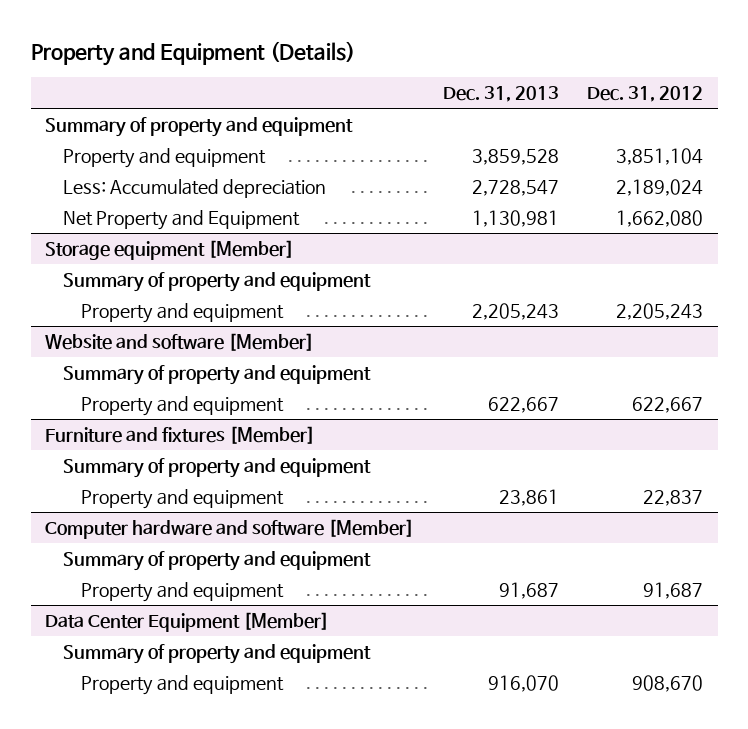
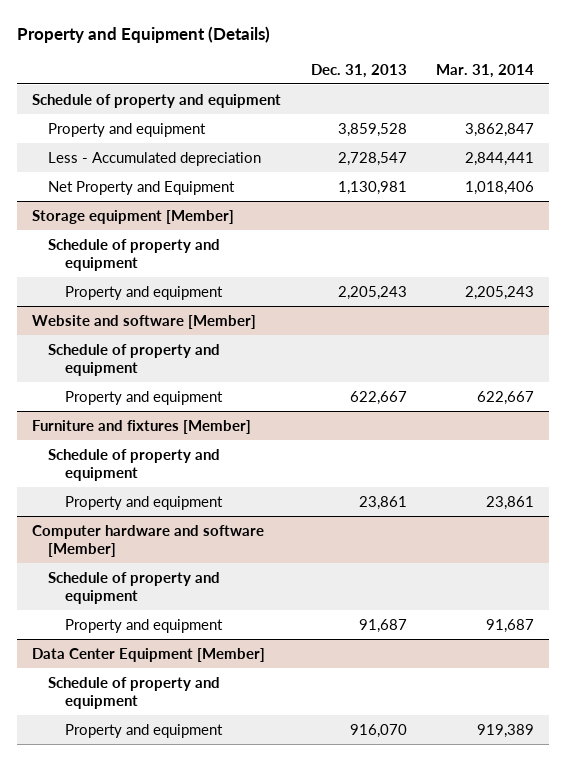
[587,85,704,102] Dec. 31, 2012 -> none
none -> [436,63,535,78] Mar. 31, 2014
[44,117,353,138] Summary of property and equipment -> [31,93,281,108] Schedule of property and equipment
[63,179,327,199] Less: Accumulated depreciation -> [48,151,262,166] Less - Accumulated depreciation
[63,272,372,293] Summary of property and equipment -> [48,238,221,272] Schedule of property and equipment
[63,365,372,386] Summary of property and equipment -> [48,343,221,377] Schedule of property and equipment
[63,458,372,479] Summary of property and equipment -> [48,448,221,482] Schedule of property and equipment
[63,551,372,572] Summary of property and equipment -> [48,571,221,605] Schedule of property and equipment
[63,644,372,665] Summary of property and equipment -> [48,676,221,710] Schedule of property and equipment

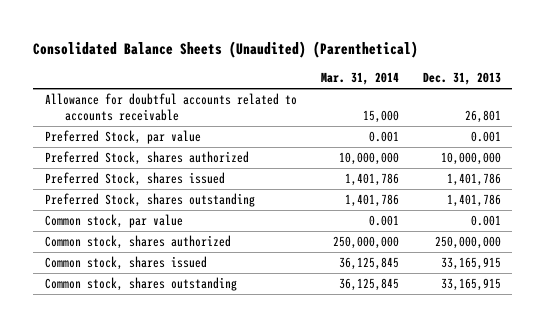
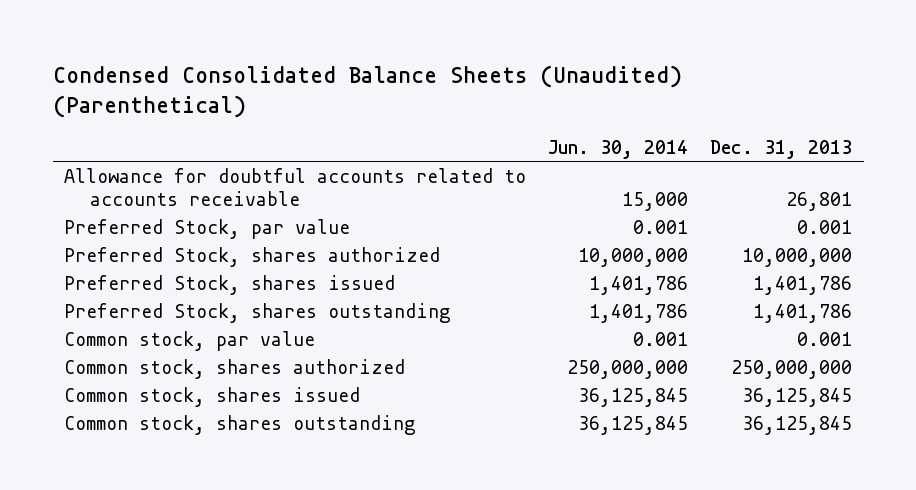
[33,40,419,58] Consolidated Balance Sheets (Unaudited) (Parenthetical) -> [52,65,682,119] Condensed Consolidated Balance Sheets (Unaudited) (Parenthetical)
[320,72,399,86] Mar. 31, 2014 -> none
none -> [548,139,689,159] Jun. 30, 2014
[440,257,501,271] 33,165,915 -> [742,387,853,407] 36,125,845
[440,278,501,292] 33,165,915 -> [742,415,853,435] 36,125,845

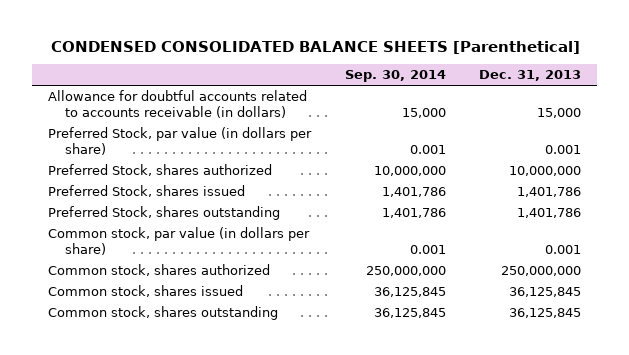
[52,65,682,119] Condensed Consolidated Balance Sheets (Unaudited) (Parenthetical) -> [50,40,580,54] CONDENSED CONSOLIDATED BALANCE SHEETS [Parenthetical]
[548,139,689,159] Jun. 30, 2014 -> none
none -> [344,70,446,83] Sep. 30, 2014
[63,167,526,206] Allowance for doubtful accounts related to accounts receivable -> [48,90,308,119] Allowance for doubtful accounts related to accounts receivable (in dollars)
[786,191,853,211] 26,801 -> [536,108,581,119] 15,000
[63,218,350,239] Preferred Stock, par value -> [48,127,313,156] Preferred Stock, par value (in dollars per share)
[63,330,315,351] Common stock, par value -> [48,227,311,256] Common stock, par value (in dollars per share)

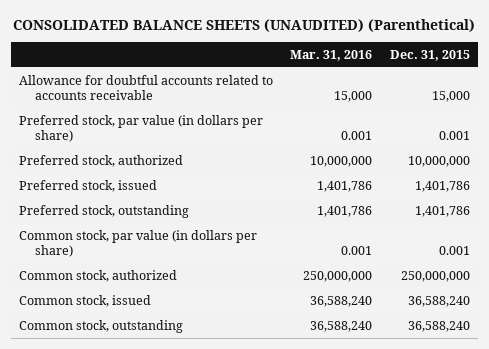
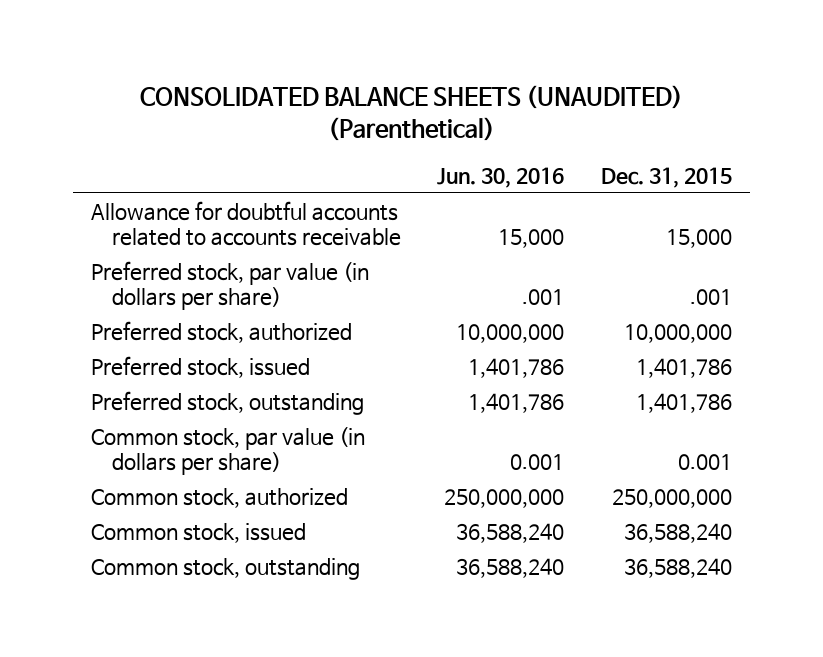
[290,49,373,61] Mar. 31, 2016 -> none
none -> [437,166,565,188] Jun. 30, 2016
[438,131,470,141] 0.001 -> [689,289,732,306] .001

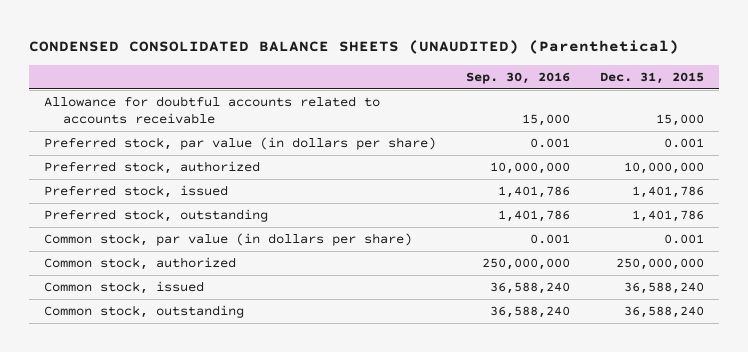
[140,84,684,142] CONSOLIDATED BALANCE SHEETS (UNAUDITED) (Parenthetical) -> [29,39,680,54] CONDENSED CONSOLIDATED BALANCE SHEETS (UNAUDITED) (Parenthetical)
[437,166,565,188] Jun. 30, 2016 -> none
none -> [466,71,571,84] Sep. 30, 2016
[689,289,732,306] .001 -> [664,138,705,149] 0.001

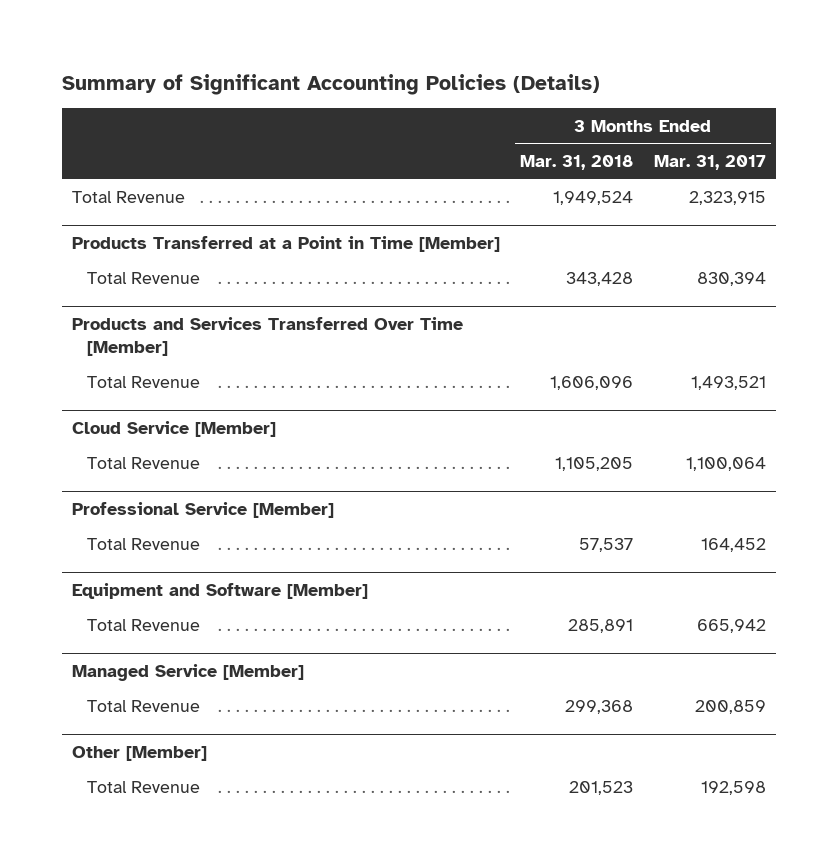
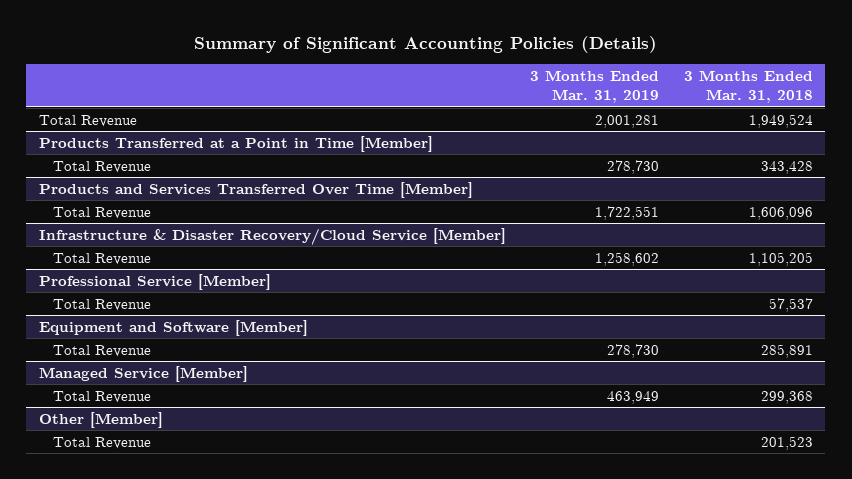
[653,155,766,171] Mar. 31, 2017 -> none
none -> [530,70,660,104] 3 Months Ended Mar. 31, 2019
[72,421,277,438] Cloud Service [Member] -> [38,227,506,245] Infrastructure & Disaster Recovery/Cloud Service [Member]

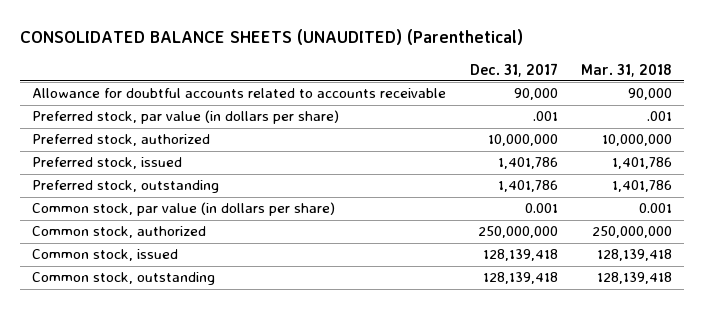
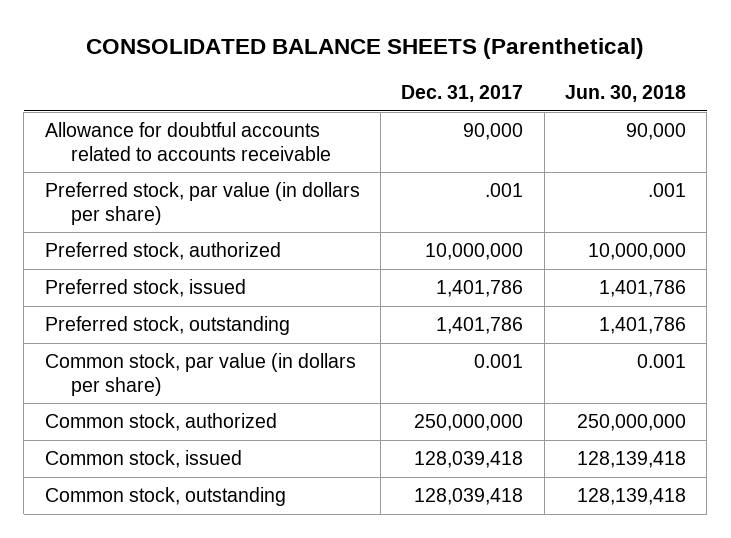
[19,29,523,46] CONSOLIDATED BALANCE SHEETS (UNAUDITED) (Parenthetical) -> [86,38,645,60] CONSOLIDATED BALANCE SHEETS (Parenthetical)
[581,63,673,77] Mar. 31, 2018 -> none
none -> [565,85,687,103] Jun. 30, 2018
[482,249,558,262] 128,139,418 -> [414,451,524,469] 128,039,418
[482,272,558,285] 128,139,418 -> [414,488,524,506] 128,039,418

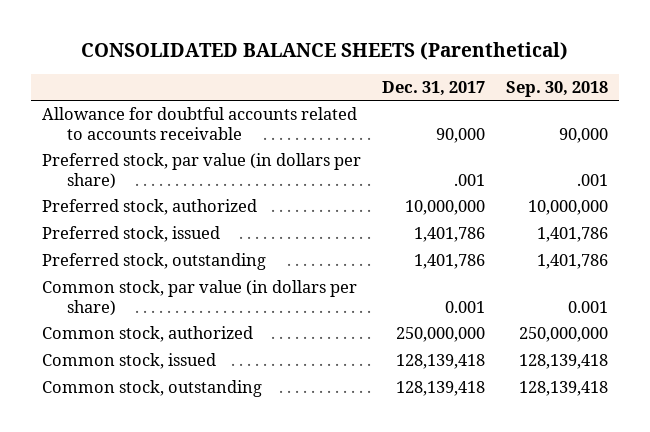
[565,85,687,103] Jun. 30, 2018 -> none
none -> [506,81,609,98] Sep. 30, 2018
[414,451,524,469] 128,039,418 -> [395,354,485,370] 128,139,418
[414,488,524,506] 128,039,418 -> [395,381,485,397] 128,139,418

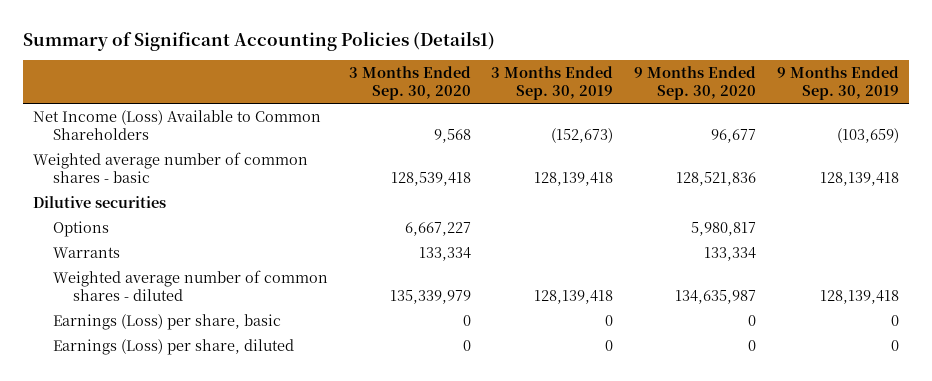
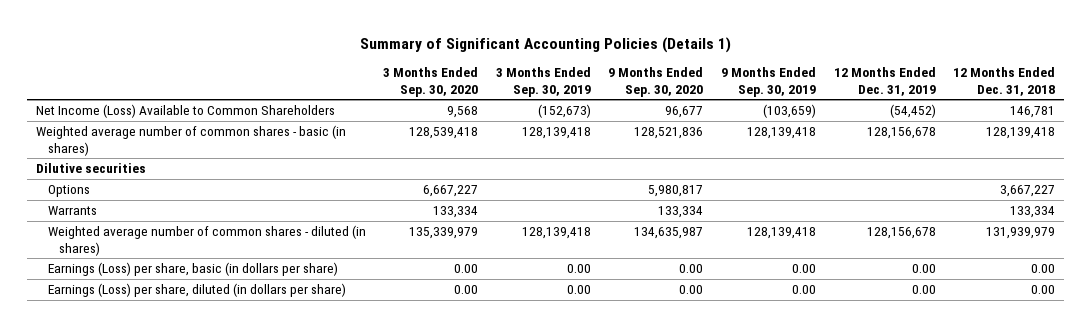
[22,30,495,51] Summary of Significant Accounting Policies (Details1) -> [359,36,731,53] Summary of Significant Accounting Policies (Details 1)
none -> [833,67,936,96] 12 Months Ended Dec. 31, 2019
none -> [953,67,1056,96] 12 Months Ended Dec. 31, 2018
[33,151,309,183] Weighted average number of common shares - basic -> [36,125,347,156] Weighted average number of common shares - basic (in shares)
[53,269,329,301] Weighted average number of common shares - diluted -> [47,225,366,256] Weighted average number of common shares - diluted (in shares)
[53,313,282,330] Earnings (Loss) per share, basic -> [47,262,338,277] Earnings (Loss) per share, basic (in dollars per share)
[462,314,471,326] 0 -> [454,264,479,274] 0.00
[605,314,614,326] 0 -> [566,264,591,274] 0.00
[748,314,757,326] 0 -> [679,264,704,274] 0.00
[890,314,899,326] 0 -> [791,264,816,274] 0.00
[53,338,295,355] Earnings (Loss) per share, diluted -> [47,283,346,298] Earnings (Loss) per share, diluted (in dollars per share)
[462,339,471,351] 0 -> [454,285,479,295] 0.00
[605,339,614,351] 0 -> [566,285,591,295] 0.00
[748,339,757,351] 0 -> [679,285,704,295] 0.00
[890,339,899,351] 0 -> [791,285,816,295] 0.00

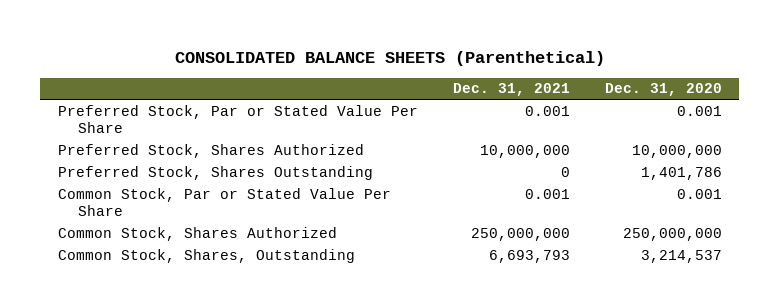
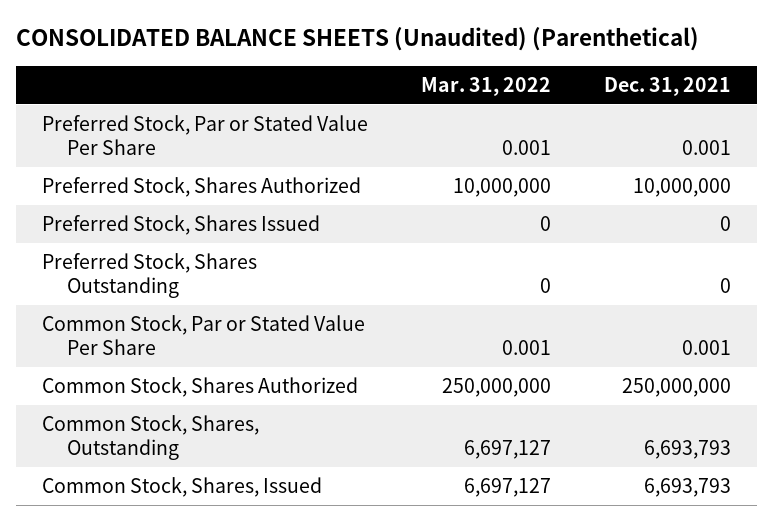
[174,50,605,66] CONSOLIDATED BALANCE SHEETS (Parenthetical) -> [15,27,699,52] CONSOLIDATED BALANCE SHEETS (Unaudited) (Parenthetical)
[604,83,722,97] Dec. 31, 2020 -> none
none -> [421,76,552,96] Mar. 31, 2022
none -> [42,215,321,236] Preferred Stock, Shares Issued
none -> [42,477,323,498] Common Stock, Shares, Issued

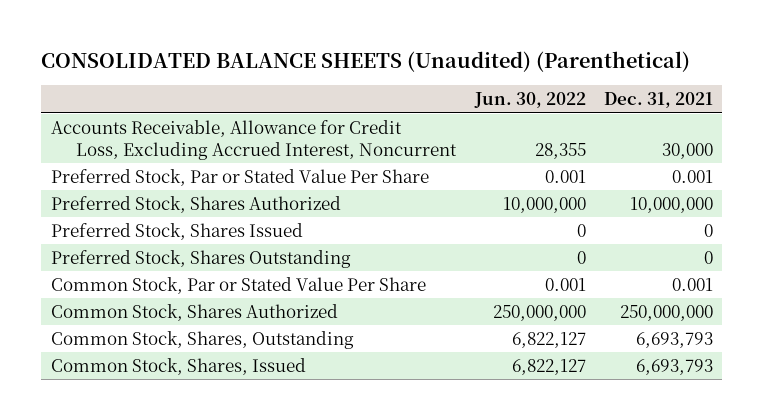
[421,76,552,96] Mar. 31, 2022 -> none
none -> [473,92,586,109] Jun. 30, 2022
none -> [50,119,458,160] Accounts Receivable, Allowance for Credit Loss, Excluding Accrued Interest, Noncurrent

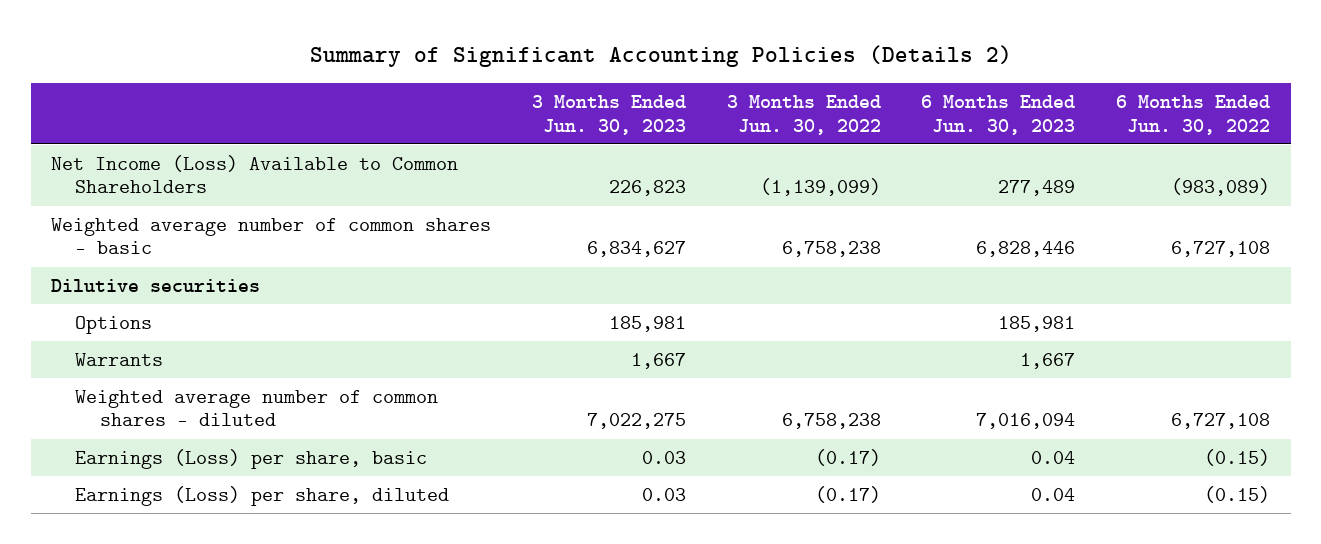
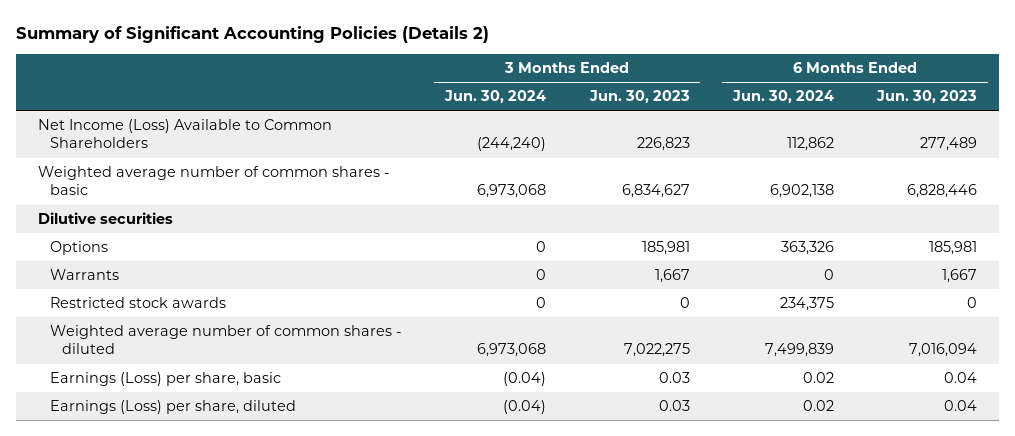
[726,94,881,135] 3 Months Ended Jun. 30, 2022 -> none
[1116,94,1271,135] 6 Months Ended Jun. 30, 2022 -> none
none -> [444,90,547,104] Jun. 30, 2024
none -> [731,90,834,104] Jun. 30, 2024
none -> [49,297,226,309] Restricted stock awards

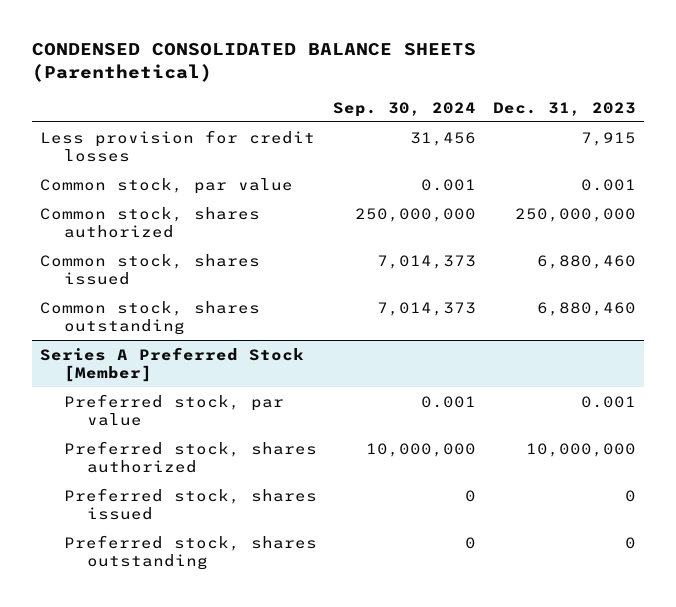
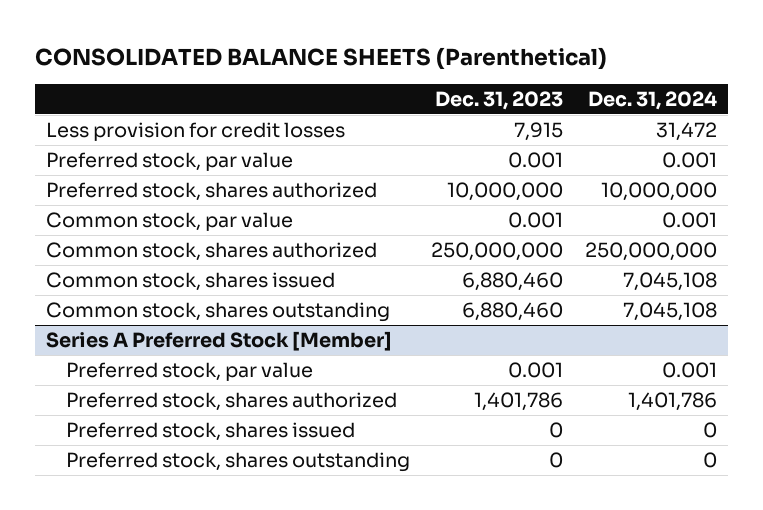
[32,43,477,83] CONDENSED CONSOLIDATED BALANCE SHEETS (Parenthetical) -> [34,46,607,70] CONSOLIDATED BALANCE SHEETS (Parenthetical)
[333,101,477,117] Sep. 30, 2024 -> none
none -> [588,91,718,111] Dec. 31, 2024
none -> [45,151,293,171] Preferred stock, par value
none -> [45,181,377,201] Preferred stock, shares authorized
[525,442,636,457] 10,000,000 -> [474,391,564,411] 1,401,786

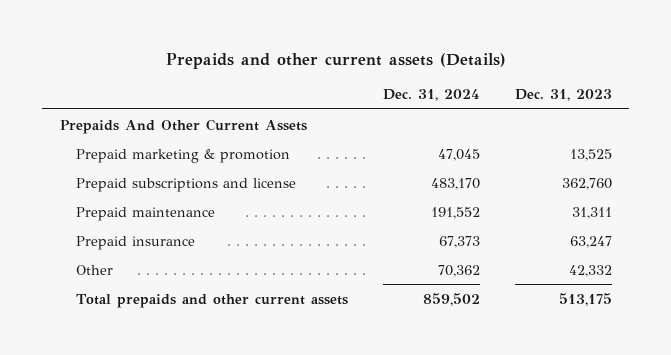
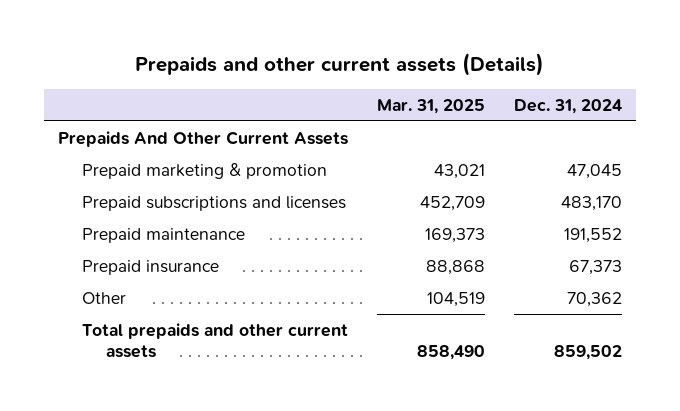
[514,89,612,102] Dec. 31, 2023 -> none
none -> [377,99,486,115] Mar. 31, 2025
[76,177,297,192] Prepaid subscriptions and license -> [82,195,347,211] Prepaid subscriptions and licenses

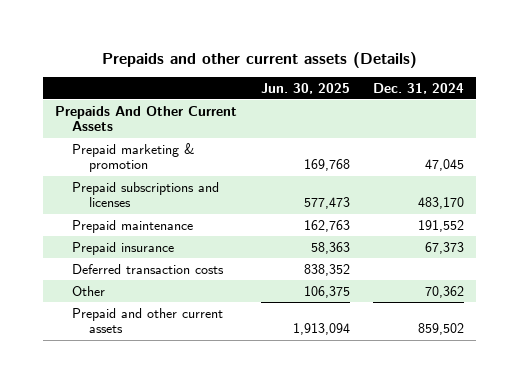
[377,99,486,115] Mar. 31, 2025 -> none
none -> [260,82,350,94] Jun. 30, 2025
none -> [71,263,224,274] Deferred transaction costs
[82,322,349,358] Total prepaids and other current assets -> [71,307,223,334] Prepaid and other current assets

